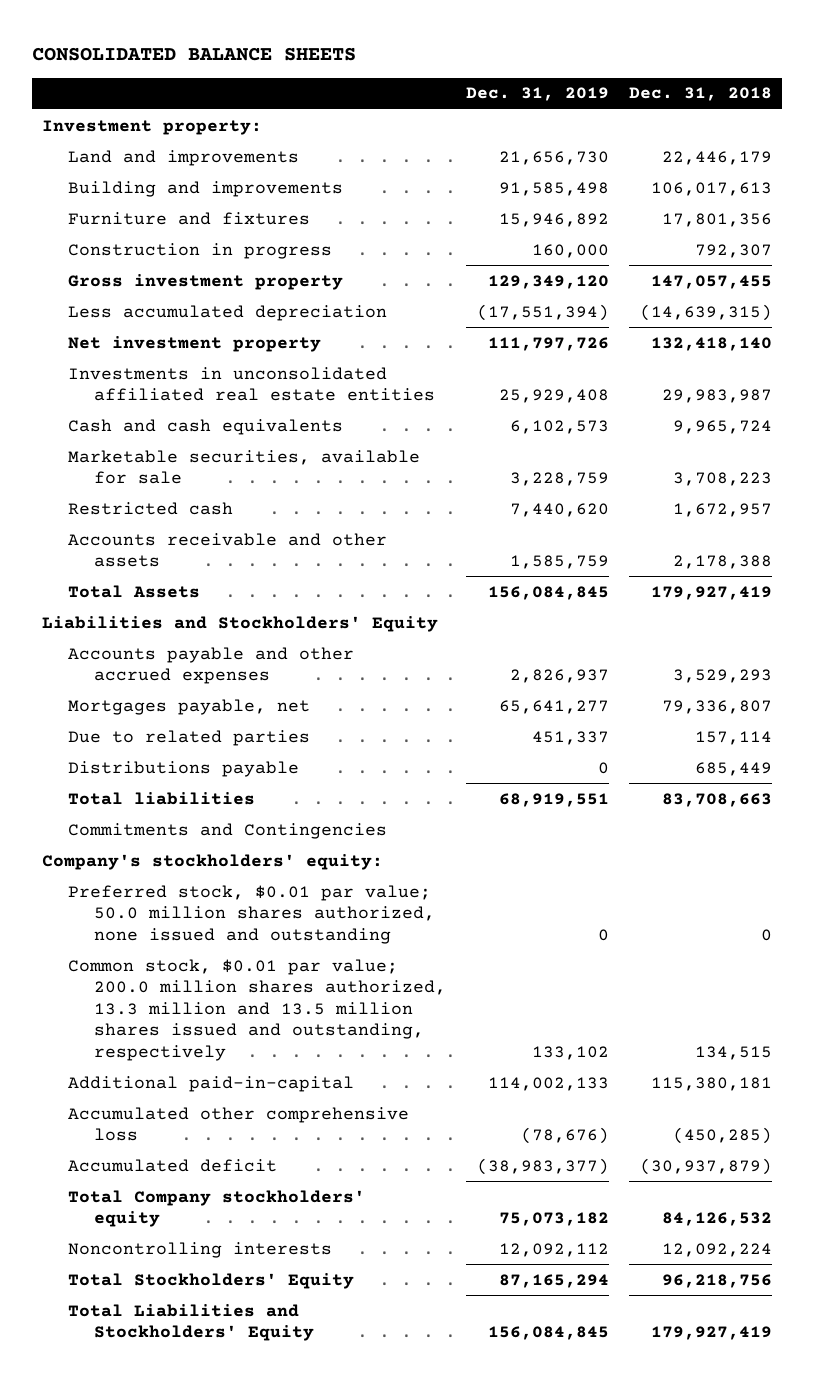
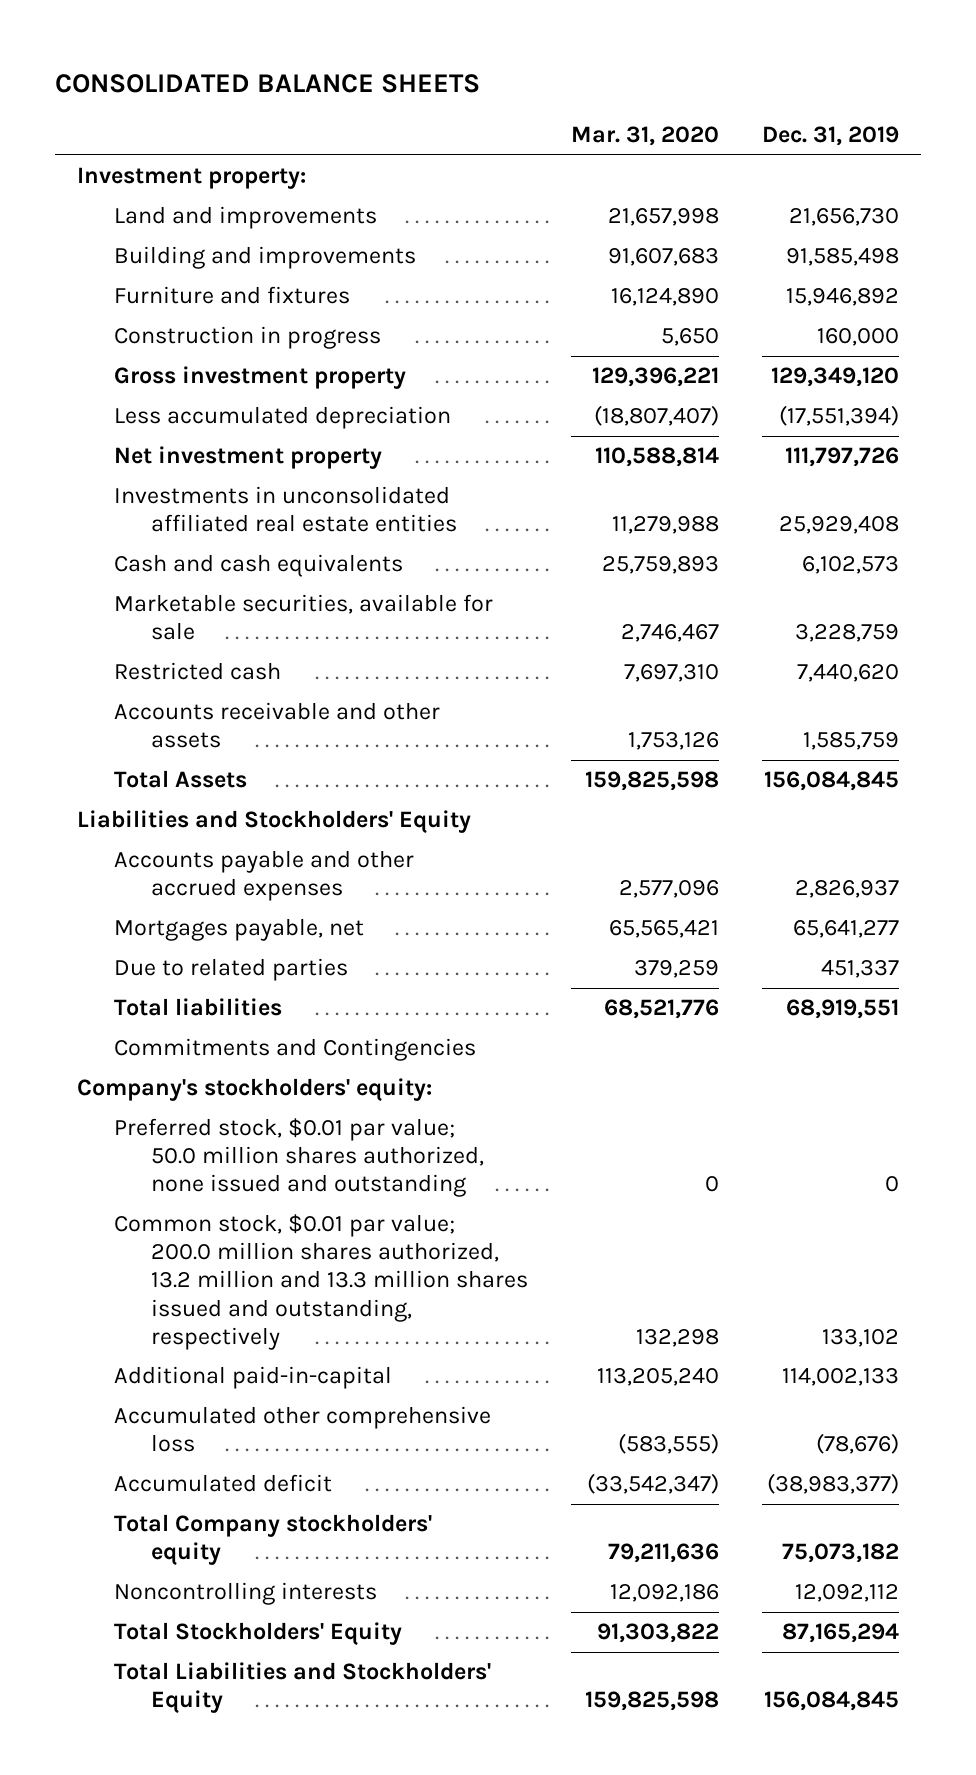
[628,87,772,102] Dec. 31, 2018 -> none
none -> [570,126,719,147] Mar. 31, 2020
[68,760,300,777] Distributions payable -> none
[68,958,446,1062] Common stock, $0.01 par value; 200.0 million shares authorized, 13.3 million and 13.5 million shares issued and outstanding, respectively -> [113,1214,528,1350] Common stock, $0.01 par value; 200.0 million shares authorized, 13.2 million and 13.3 million shares issued and outstanding, respectively

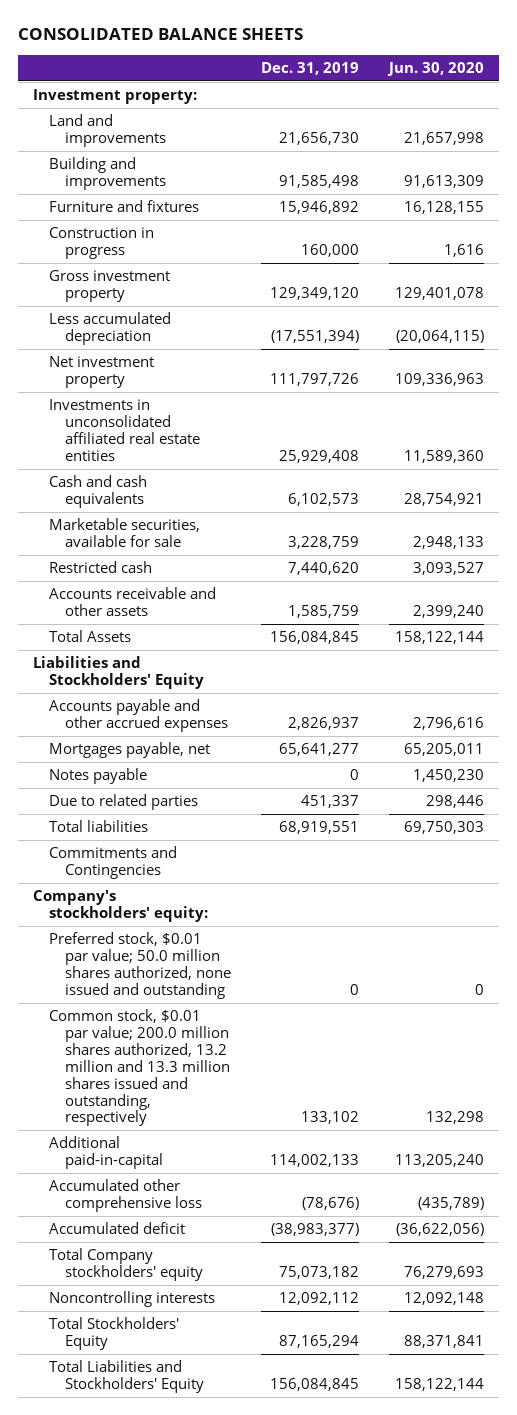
[570,126,719,147] Mar. 31, 2020 -> none
none -> [387,61,485,76] Jun. 30, 2020
none -> [49,768,148,785] Notes payable

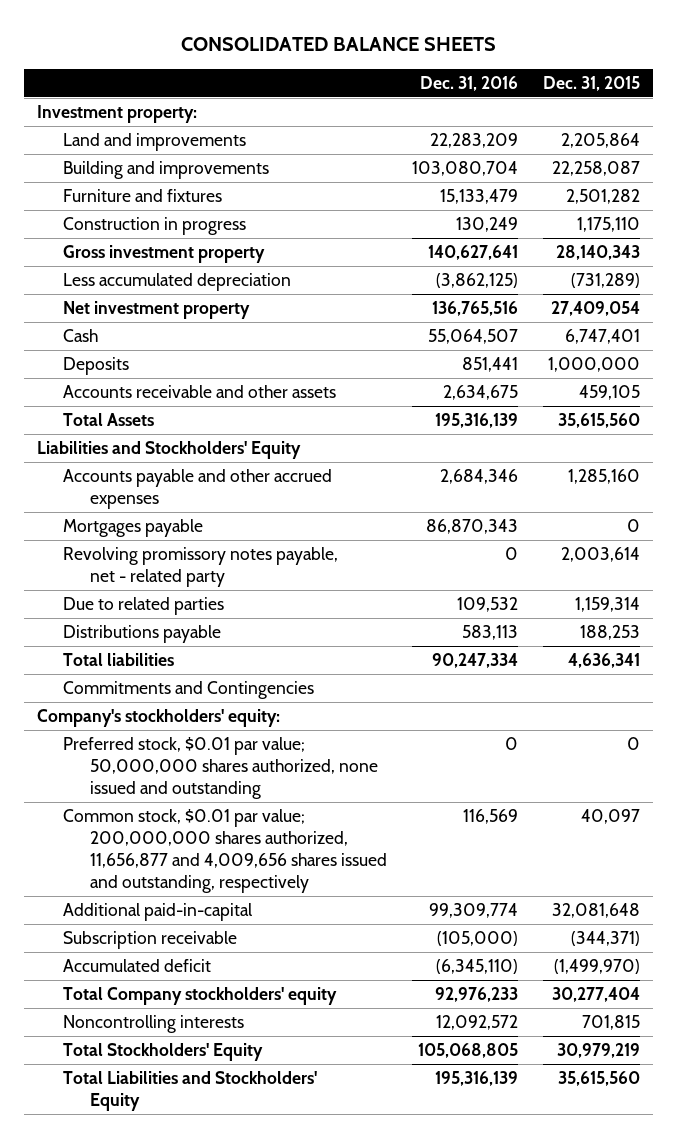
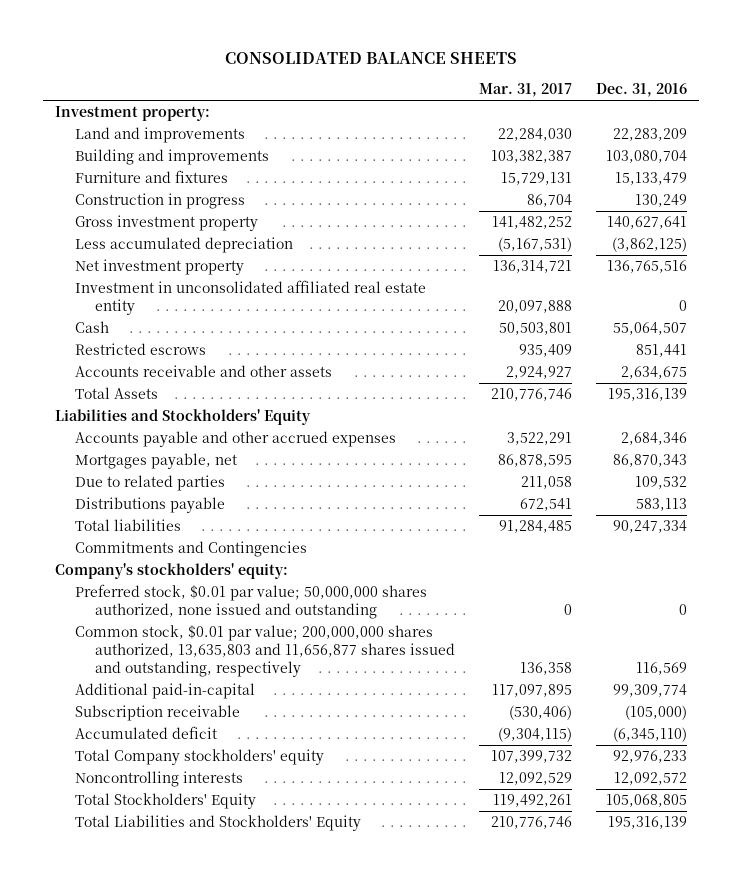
[543,75,641,91] Dec. 31, 2015 -> none
none -> [479,83,573,98] Mar. 31, 2017
none -> [75,280,427,315] Investment in unconsolidated affiliated real estate entity
[63,357,130,376] Deposits -> [75,343,207,356] Restricted escrows
[63,547,339,588] Revolving promissory notes payable, net - related party -> none
[63,519,204,538] Mortgages payable -> [75,453,238,470] Mortgages payable, net
[63,809,388,894] Common stock, $0.01 par value; 200,000,000 shares authorized, 11,656,877 and 4,009,656 shares issued and outstanding, respectively -> [75,625,456,677] Common stock, $0.01 par value; 200,000,000 shares authorized, 13,635,803 and 11,656,877 shares issued and outstanding, respectively

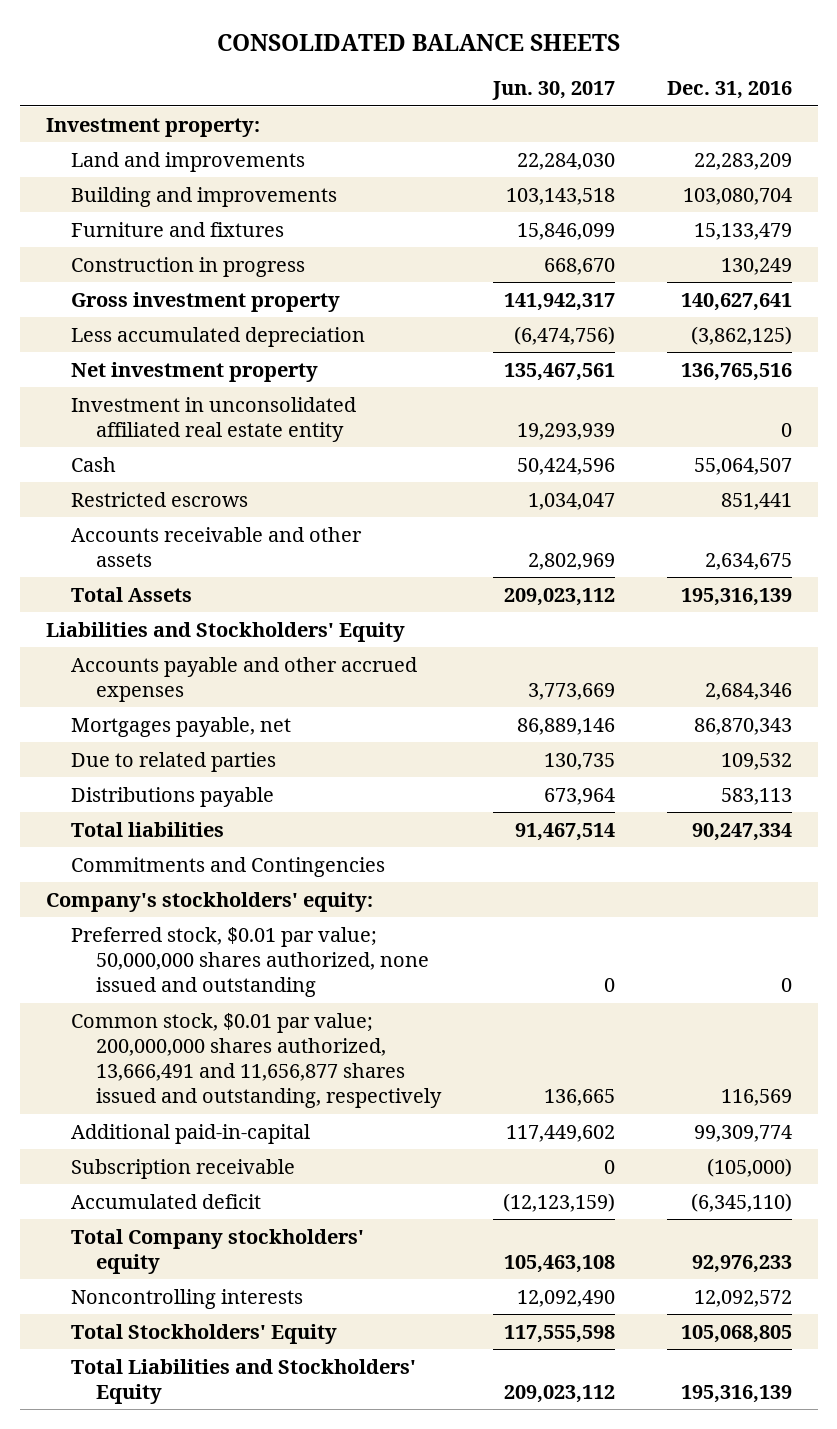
[479,83,573,98] Mar. 31, 2017 -> none
none -> [491,81,615,101] Jun. 30, 2017
[75,625,456,677] Common stock, $0.01 par value; 200,000,000 shares authorized, 13,635,803 and 11,656,877 shares issued and outstanding, respectively -> [70,1012,443,1109] Common stock, $0.01 par value; 200,000,000 shares authorized, 13,666,491 and 11,656,877 shares issued and outstanding, respectively

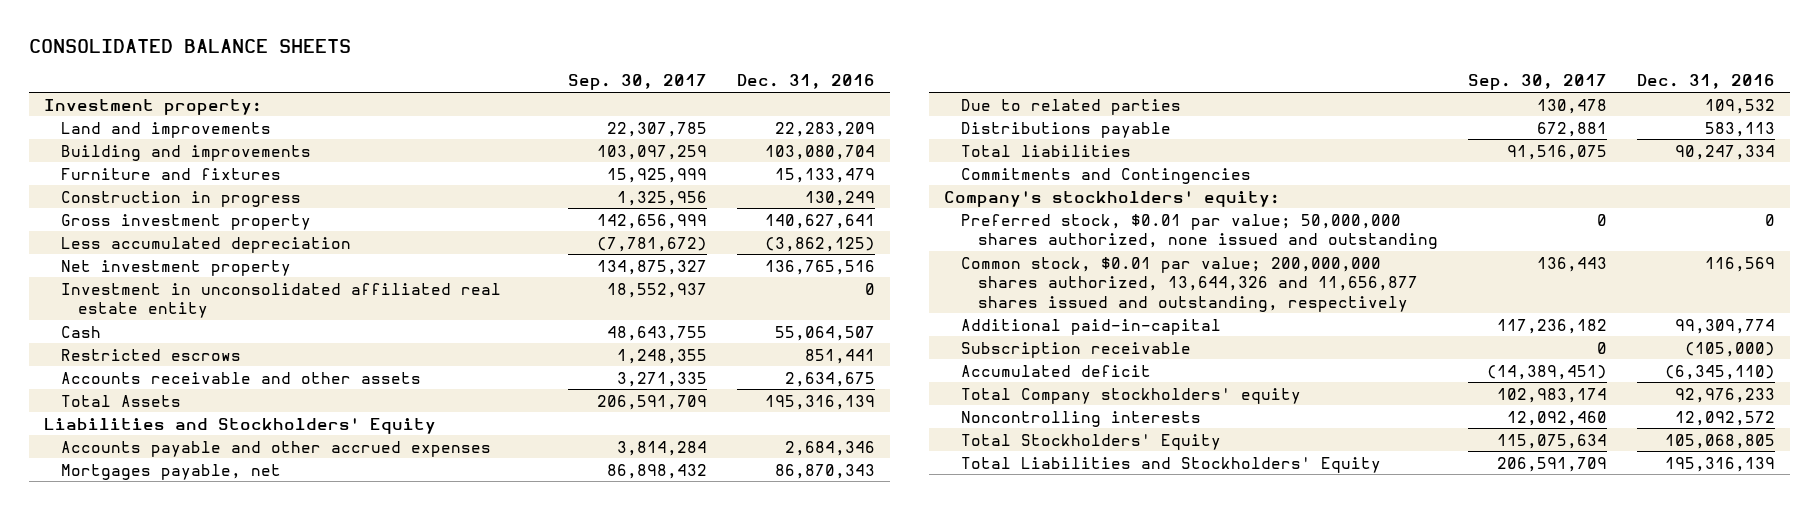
[491,81,615,101] Jun. 30, 2017 -> none
none -> [568,74,708,91] Sep. 30, 2017
[70,1012,443,1109] Common stock, $0.01 par value; 200,000,000 shares authorized, 13,666,491 and 11,656,877 shares issued and outstanding, respectively -> [961,256,1419,312] Common stock, $0.01 par value; 200,000,000 shares authorized, 13,644,326 and 11,656,877 shares issued and outstanding, respectively

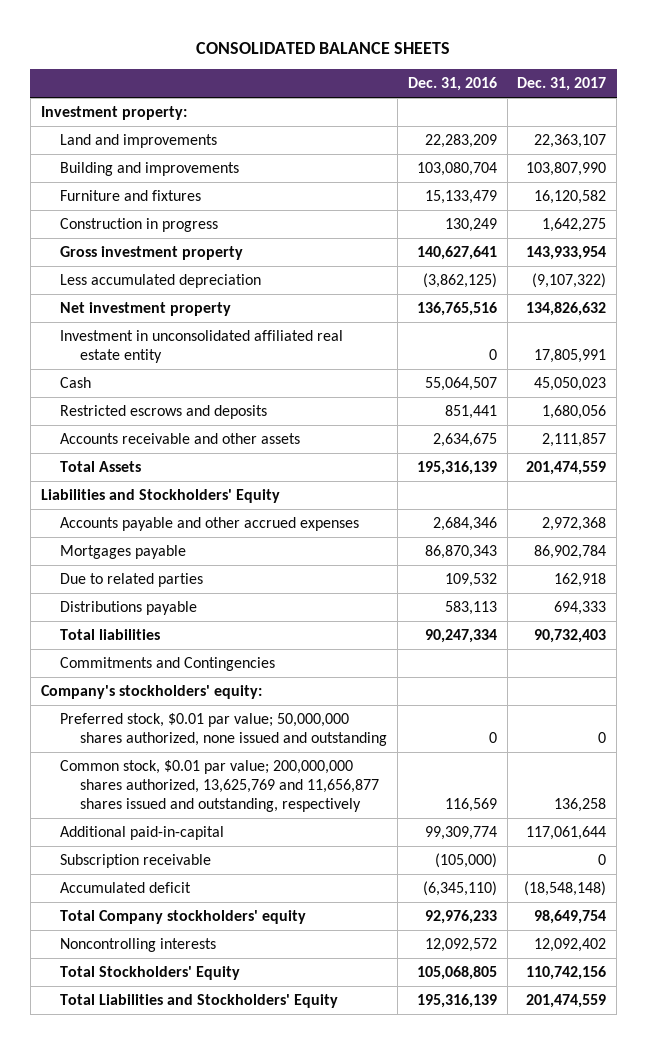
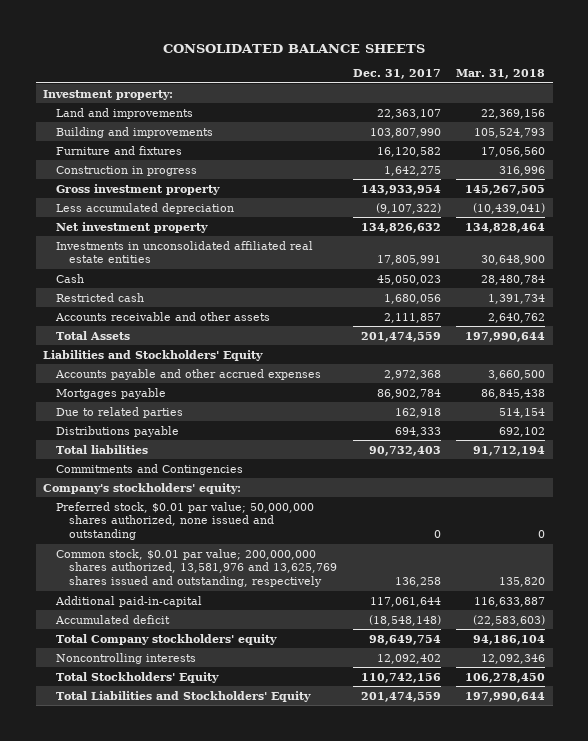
[407,77,497,92] Dec. 31, 2016 -> none
none -> [455,69,545,80] Mar. 31, 2018
[60,329,344,363] Investment in unconsolidated affiliated real estate entity -> [56,240,314,264] Investments in unconsolidated affiliated real estate entities
[60,404,268,419] Restricted escrows and deposits -> [56,292,145,302] Restricted cash
[60,759,380,812] Common stock, $0.01 par value; 200,000,000 shares authorized, 13,625,769 and 11,656,877 shares issued and outstanding, respectively -> [56,548,338,588] Common stock, $0.01 par value; 200,000,000 shares authorized, 13,581,976 and 13,625,769 shares issued and outstanding, respectively
[60,853,212,868] Subscription receivable -> none

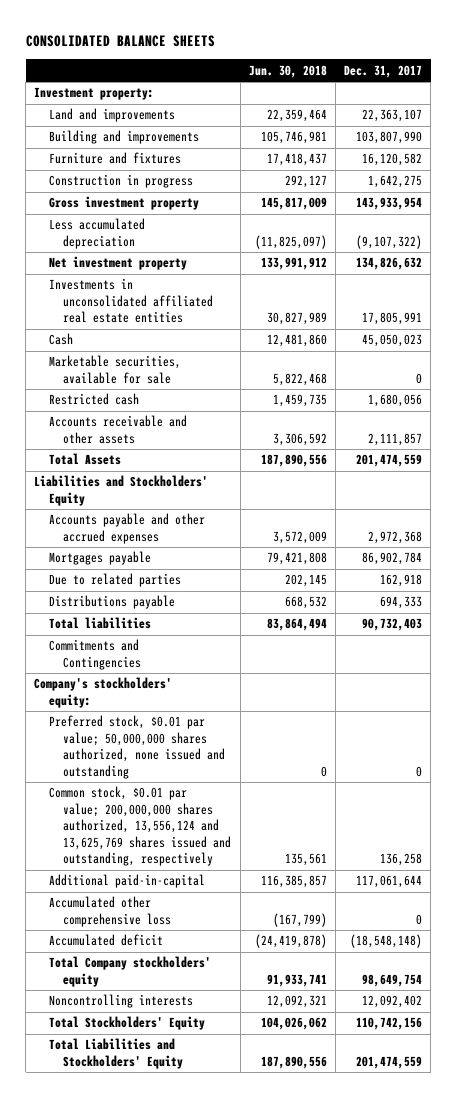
[455,69,545,80] Mar. 31, 2018 -> none
none -> [248,64,327,78] Jun. 30, 2018
none -> [48,355,181,384] Marketable securities, available for sale
[56,548,338,588] Common stock, $0.01 par value; 200,000,000 shares authorized, 13,581,976 and 13,625,769 shares issued and outstanding, respectively -> [48,786,232,867] Common stock, $0.01 par value; 200,000,000 shares authorized, 13,556,124 and 13,625,769 shares issued and outstanding, respectively
none -> [48,896,172,927] Accumulated other comprehensive loss

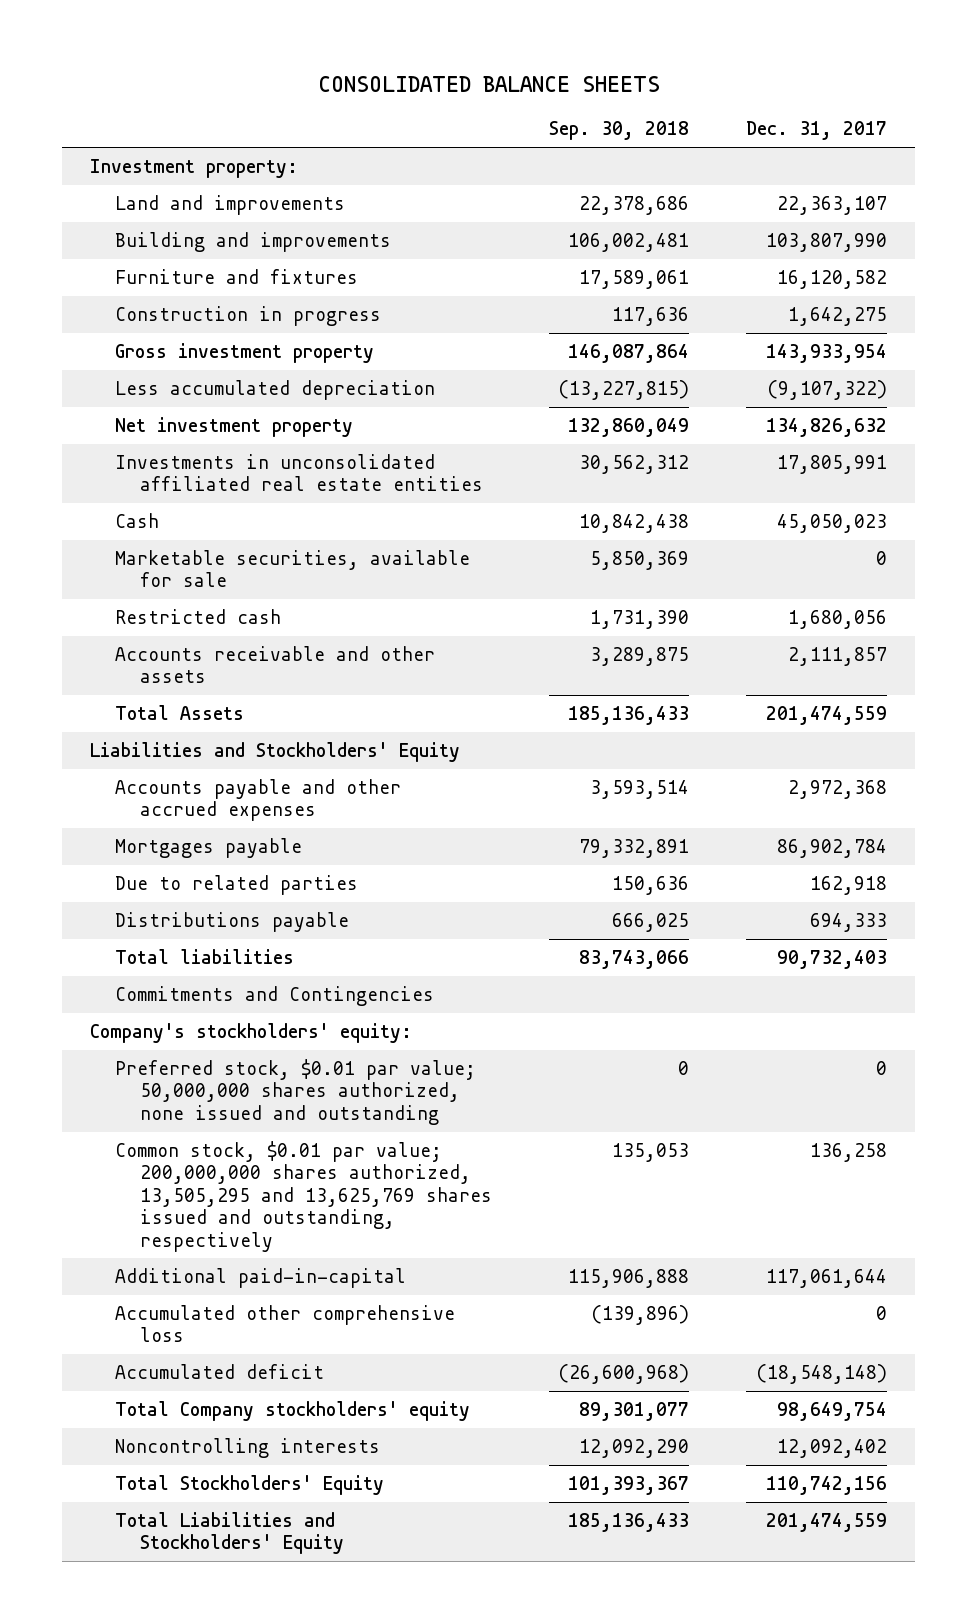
[248,64,327,78] Jun. 30, 2018 -> none
none -> [548,121,689,141] Sep. 30, 2018
[48,786,232,867] Common stock, $0.01 par value; 200,000,000 shares authorized, 13,556,124 and 13,625,769 shares issued and outstanding, respectively -> [115,1140,493,1252] Common stock, $0.01 par value; 200,000,000 shares authorized, 13,505,295 and 13,625,769 shares issued and outstanding, respectively

